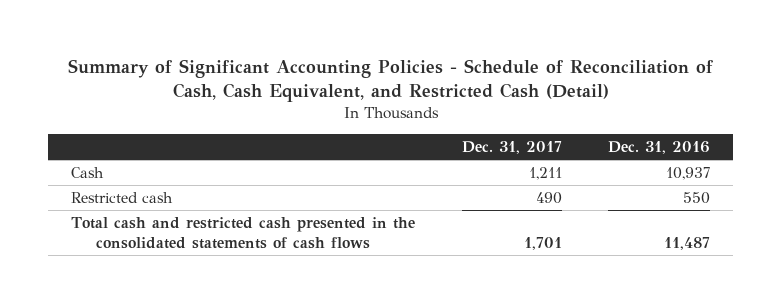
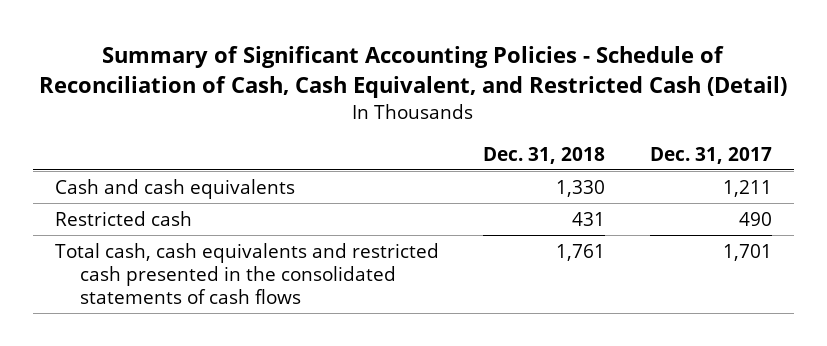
[608,140,711,154] Dec. 31, 2016 -> none
none -> [483,146,606,164] Dec. 31, 2018
[71,167,105,179] Cash -> [55,178,296,199] Cash and cash equivalents
[71,217,416,249] Total cash and restricted cash presented in the consolidated statements of cash flows -> [55,242,440,304] Total cash, cash equivalents and restricted cash presented in the consolidated statements of cash flows

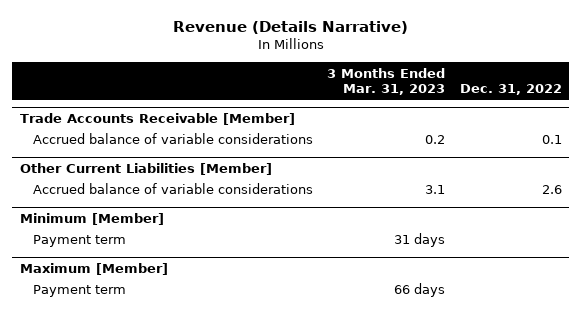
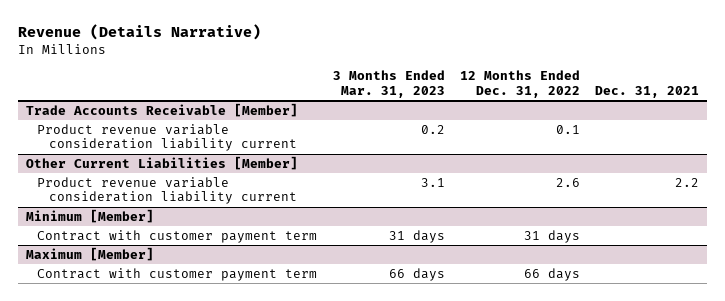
[460,84,563,96] Dec. 31, 2022 -> none
none -> [459,70,580,99] 12 Months Ended Dec. 31, 2022
none -> [595,86,700,99] Dec. 31, 2021
[32,133,313,145] Accrued balance of variable considerations -> [37,123,297,152] Product revenue variable consideration liability current
[32,183,313,195] Accrued balance of variable considerations -> [37,176,297,205] Product revenue variable consideration liability current
[32,235,126,248] Payment term -> [37,229,318,243] Contract with customer payment term
[32,285,126,298] Payment term -> [37,267,318,281] Contract with customer payment term

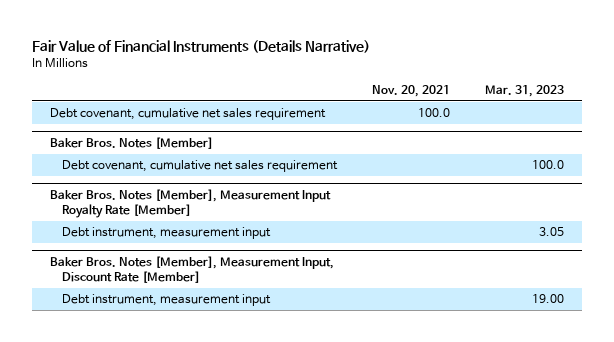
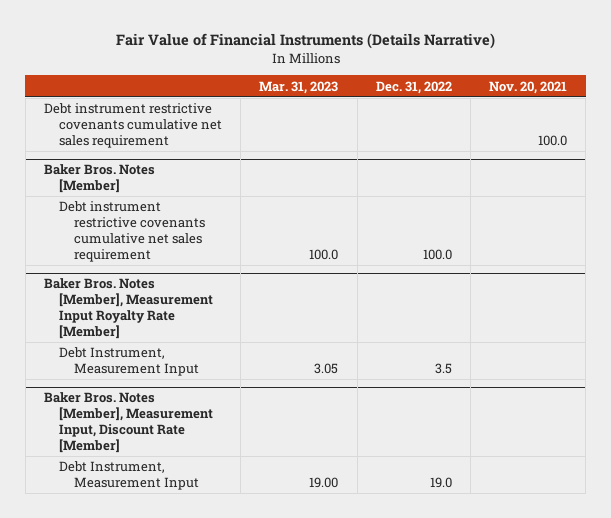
none -> [375,80,452,94] Dec. 31, 2022
[49,108,326,121] Debt covenant, cumulative net sales requirement -> [44,103,223,149] Debt instrument restrictive covenants cumulative net sales requirement
[61,160,338,173] Debt covenant, cumulative net sales requirement -> [59,201,206,263] Debt instrument restrictive covenants cumulative net sales requirement
[61,227,271,240] Debt instrument, measurement input -> [59,347,200,377] Debt Instrument, Measurement Input
[61,294,271,307] Debt instrument, measurement input -> [59,461,200,491] Debt Instrument, Measurement Input

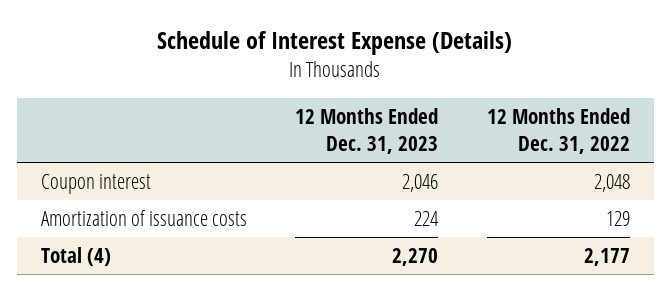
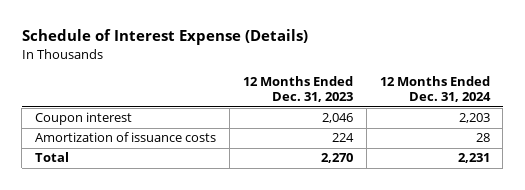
[486,108,630,155] 12 Months Ended Dec. 31, 2022 -> none
none -> [379,75,491,103] 12 Months Ended Dec. 31, 2024
[41,246,112,266] Total (4) -> [35,152,70,163] Total

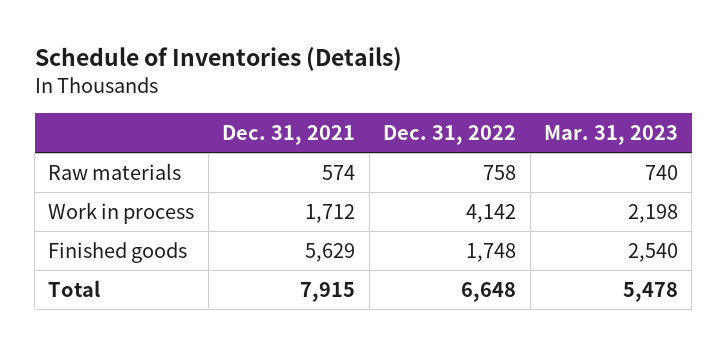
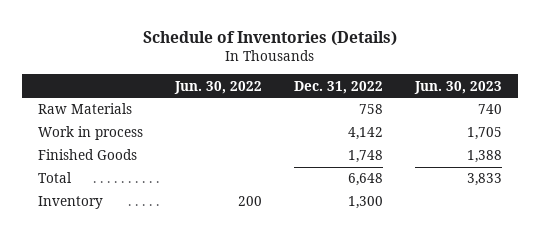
[222,125,356,146] Dec. 31, 2021 -> none
[543,125,678,146] Mar. 31, 2023 -> none
none -> [174,80,263,94] Jun. 30, 2022
none -> [414,80,503,94] Jun. 30, 2023
[48,162,182,180] Raw materials -> [38,103,133,115] Raw Materials
[48,241,188,263] Finished goods -> [38,149,138,161] Finished Goods
none -> [38,196,104,210] Inventory

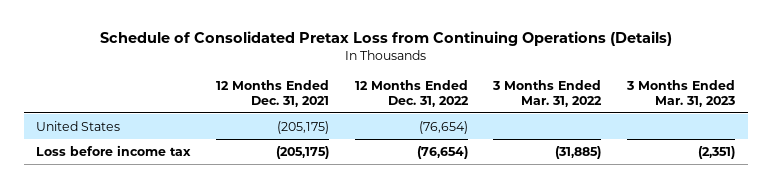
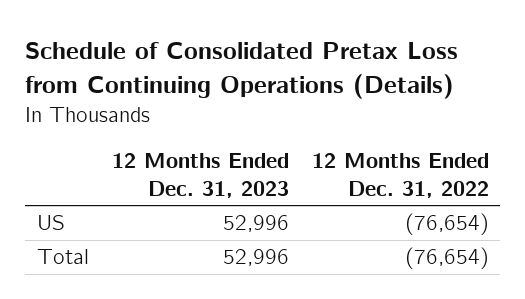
[216,79,330,107] 12 Months Ended Dec. 31, 2021 -> none
[492,79,603,107] 3 Months Ended Mar. 31, 2022 -> none
[625,79,735,107] 3 Months Ended Mar. 31, 2023 -> none
none -> [111,153,289,198] 12 Months Ended Dec. 31, 2023
[36,120,121,131] United States -> [36,215,65,231] US
[36,144,192,156] Loss before income tax -> [36,249,89,265] Total

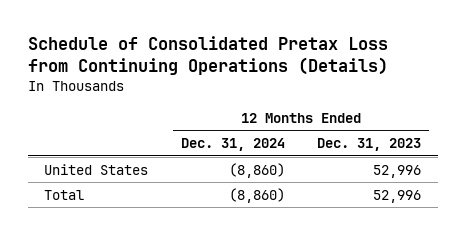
[311,153,489,198] 12 Months Ended Dec. 31, 2022 -> none
none -> [180,138,285,152] Dec. 31, 2024
[36,215,65,231] US -> [44,163,149,175] United States

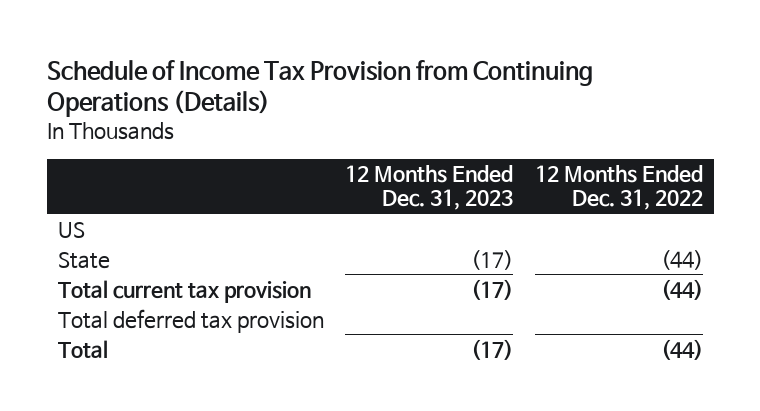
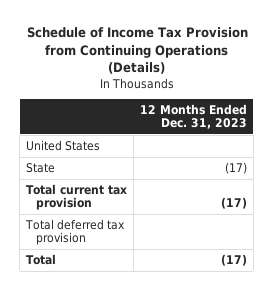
[534,165,703,211] 12 Months Ended Dec. 31, 2022 -> none
[57,221,85,238] US -> [26,139,101,151] United States

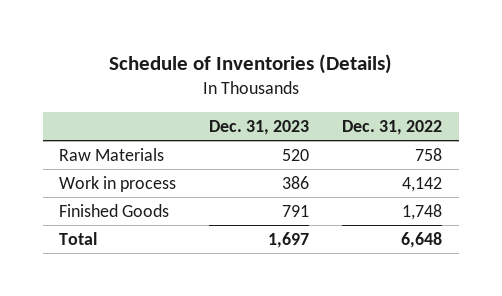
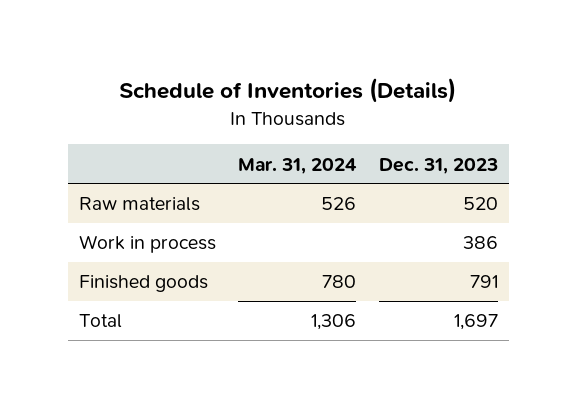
[342,119,443,135] Dec. 31, 2022 -> none
none -> [238,157,358,174] Mar. 31, 2024
[59,147,165,161] Raw Materials -> [78,197,200,212] Raw materials
[59,203,170,217] Finished Goods -> [78,275,208,293] Finished goods

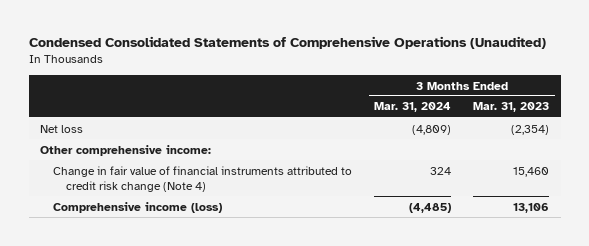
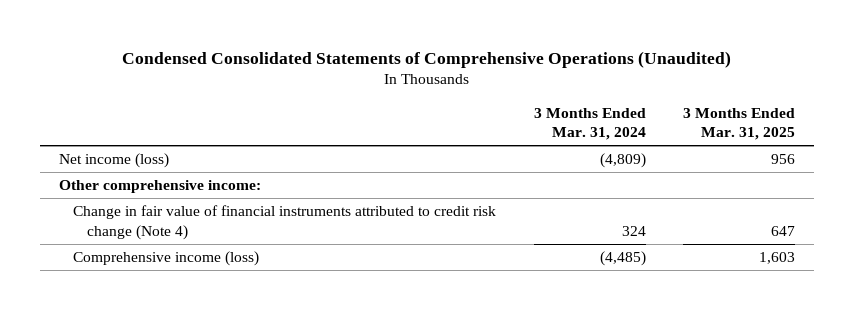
[473,102,550,113] Mar. 31, 2023 -> none
none -> [683,107,796,141] 3 Months Ended Mar. 31, 2025
[39,124,83,133] Net loss -> [58,152,169,168] Net income (loss)

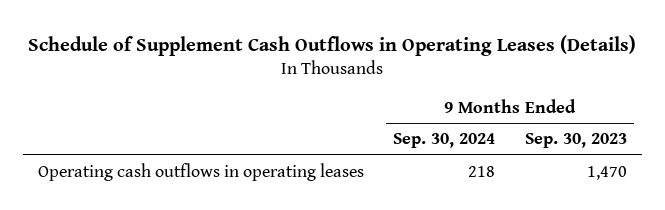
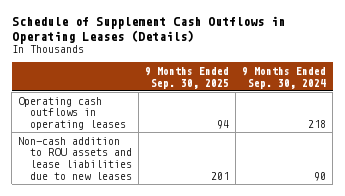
[524,133,627,149] Sep. 30, 2023 -> none
none -> [145,66,230,89] 9 Months Ended Sep. 30, 2025
none -> [18,136,133,180] Non-cash addition to ROU assets and lease liabilities due to new leases

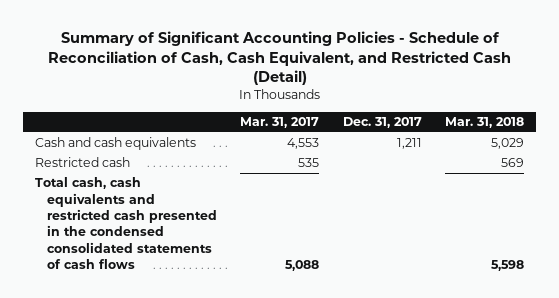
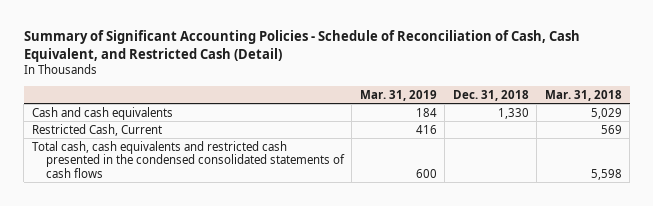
[240,117,320,129] Mar. 31, 2017 -> none
[342,117,422,129] Dec. 31, 2017 -> none
none -> [359,89,437,101] Mar. 31, 2019
none -> [452,89,529,101] Dec. 31, 2018
[34,157,130,168] Restricted cash -> [31,123,162,136] Restricted Cash, Current

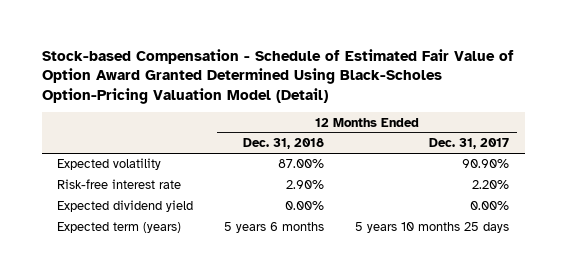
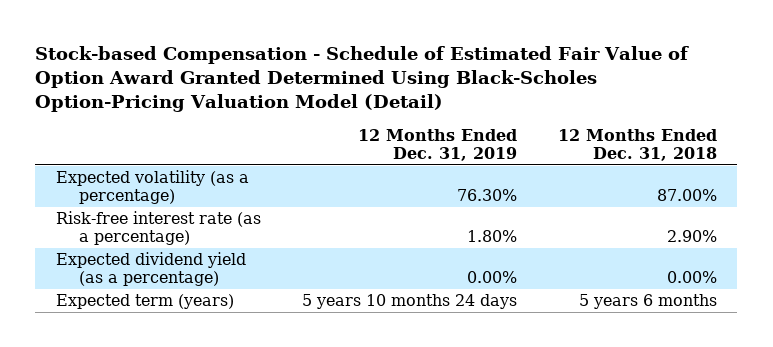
[429,138,510,150] Dec. 31, 2017 -> none
none -> [357,128,517,161] 12 Months Ended Dec. 31, 2019
[57,158,162,171] Expected volatility -> [55,170,249,205] Expected volatility (as a percentage)
[57,179,182,190] Risk-free interest rate -> [55,211,261,246] Risk-free interest rate (as a percentage)
[57,200,194,213] Expected dividend yield -> [55,252,246,287] Expected dividend yield (as a percentage)

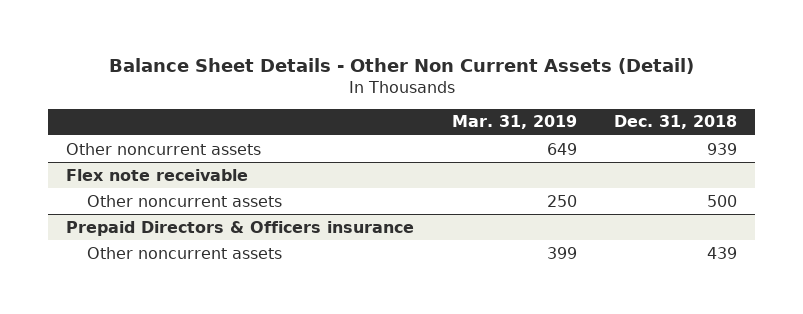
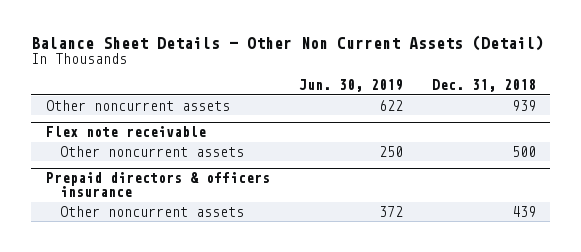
[451,115,577,130] Mar. 31, 2019 -> none
none -> [298,79,403,93] Jun. 30, 2019
[66,220,415,236] Prepaid Directors & Officers insurance -> [45,172,270,198] Prepaid directors & officers insurance

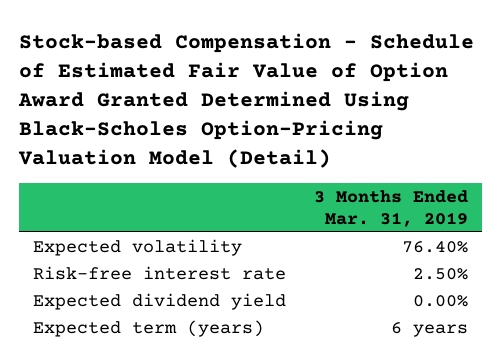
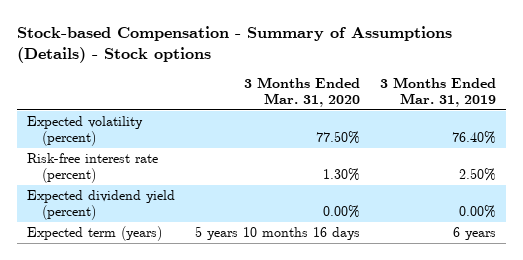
[18,33,475,169] Stock-based Compensation - Schedule of Estimated Fair Value of Option Award Granted Determined Using Black-Scholes Option-Pricing Valuation Model (Detail) -> [16,25,452,64] Stock-based Compensation - Summary of Assumptions (Details) - Stock options
none -> [243,76,360,108] 3 Months Ended Mar. 31, 2020
[33,238,243,256] Expected volatility -> [26,115,143,147] Expected volatility (percent)
[33,265,287,280] Risk-free interest rate -> [26,152,158,184] Risk-free interest rate (percent)
[33,292,287,310] Expected dividend yield -> [26,189,175,221] Expected dividend yield (percent)

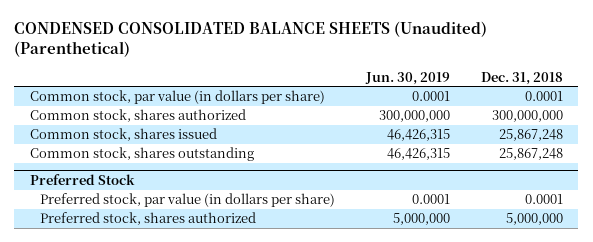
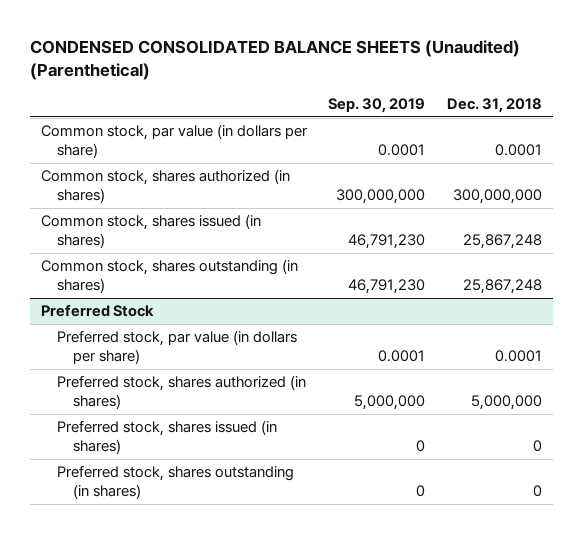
[364,71,450,85] Jun. 30, 2019 -> none
none -> [328,97,426,113] Sep. 30, 2019
[29,109,246,123] Common stock, shares authorized -> [40,169,290,203] Common stock, shares authorized (in shares)
[29,128,217,142] Common stock, shares issued -> [40,214,261,248] Common stock, shares issued (in shares)
[29,147,254,162] Common stock, shares outstanding -> [40,259,298,293] Common stock, shares outstanding (in shares)
[40,212,257,226] Preferred stock, shares authorized -> [57,375,307,409] Preferred stock, shares authorized (in shares)
none -> [57,420,278,454] Preferred stock, shares issued (in shares)
none -> [57,465,295,499] Preferred stock, shares outstanding (in shares)

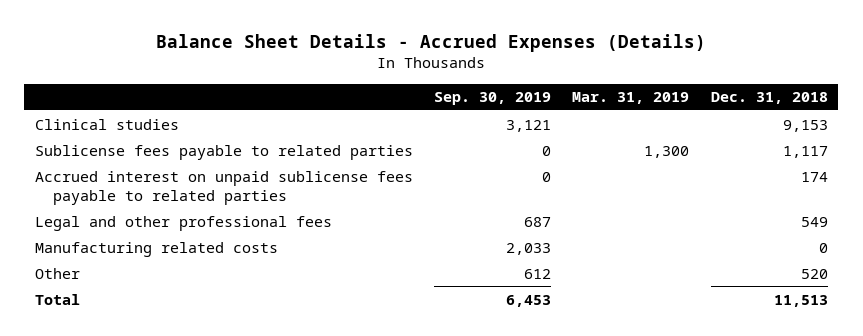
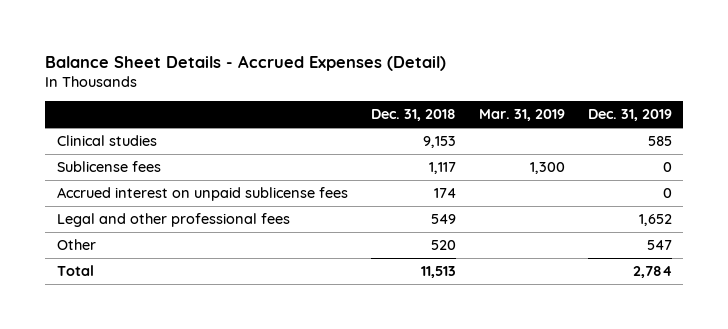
[156,33,707,52] Balance Sheet Details - Accrued Expenses (Details) -> [45,54,447,71] Balance Sheet Details - Accrued Expenses (Detail)
[434,92,552,106] Sep. 30, 2019 -> none
none -> [587,109,672,122] Dec. 31, 2019
[34,144,413,160] Sublicense fees payable to related parties -> [56,161,161,173] Sublicense fees
[34,170,413,205] Accrued interest on unpaid sublicense fees payable to related parties -> [56,187,348,202] Accrued interest on unpaid sublicense fees
[34,241,278,257] Manufacturing related costs -> none

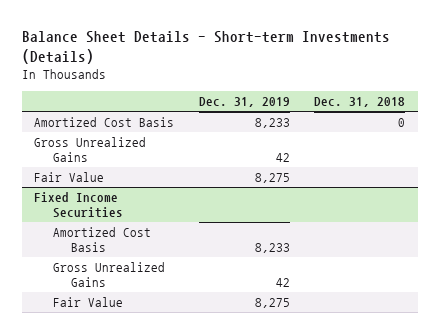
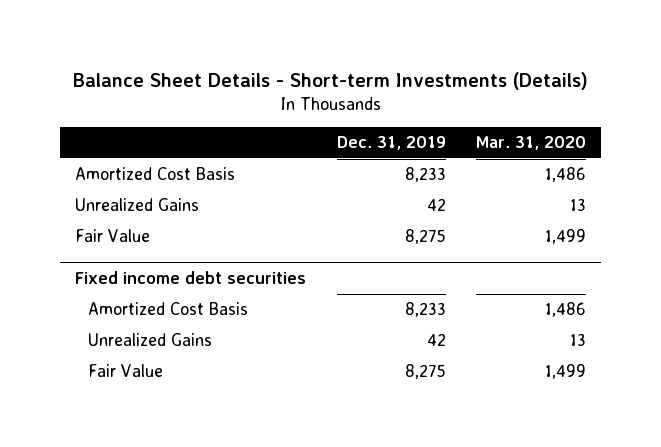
[314,97,406,108] Dec. 31, 2018 -> none
none -> [476,136,587,151] Mar. 31, 2020
[33,137,146,163] Gross Unrealized Gains -> [75,198,200,212] Unrealized Gains
[33,192,123,219] Fixed Income Securities -> [75,271,307,285] Fixed income debt securities
[52,262,165,288] Gross Unrealized Gains -> [87,333,212,347] Unrealized Gains

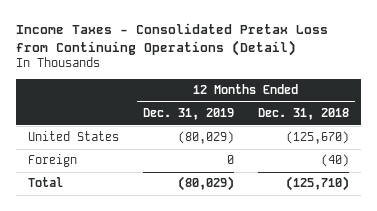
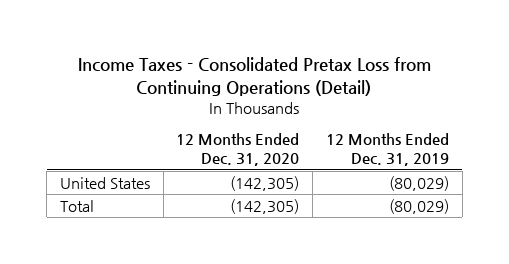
[257,108,349,121] Dec. 31, 2018 -> none
none -> [176,133,300,167] 12 Months Ended Dec. 31, 2020
[28,154,78,168] Foreign -> none

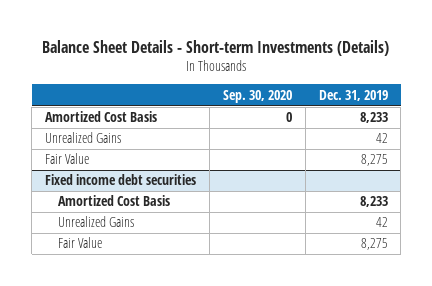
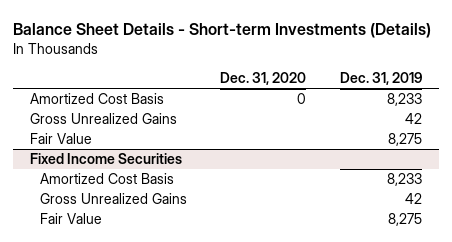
[222,89,292,103] Sep. 30, 2020 -> none
none -> [220,72,307,86] Dec. 31, 2020
[44,132,121,144] Unrealized Gains -> [29,113,177,125] Gross Unrealized Gains
[44,174,196,186] Fixed income debt securities -> [29,153,182,165] Fixed Income Securities
[58,216,135,228] Unrealized Gains -> [39,193,187,205] Gross Unrealized Gains

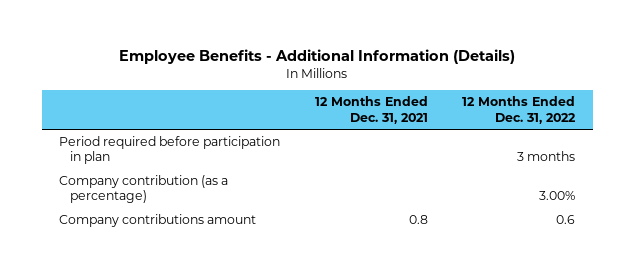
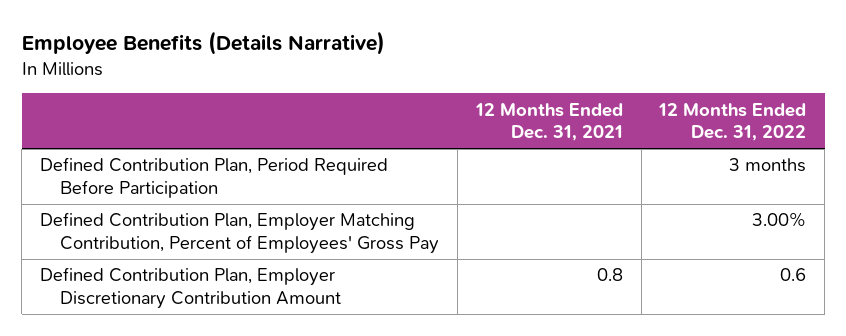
[119,49,516,65] Employee Benefits - Additional Information (Details) -> [21,31,385,56] Employee Benefits (Details Narrative)
[59,136,281,165] Period required before participation in plan -> [40,157,389,198] Defined Contribution Plan, Period Required Before Participation
[59,175,229,204] Company contribution (as a percentage) -> [40,212,439,254] Defined Contribution Plan, Employer Matching Contribution, Percent of Employees' Gross Pay
[59,214,257,228] Company contributions amount -> [40,267,341,309] Defined Contribution Plan, Employer Discretionary Contribution Amount

